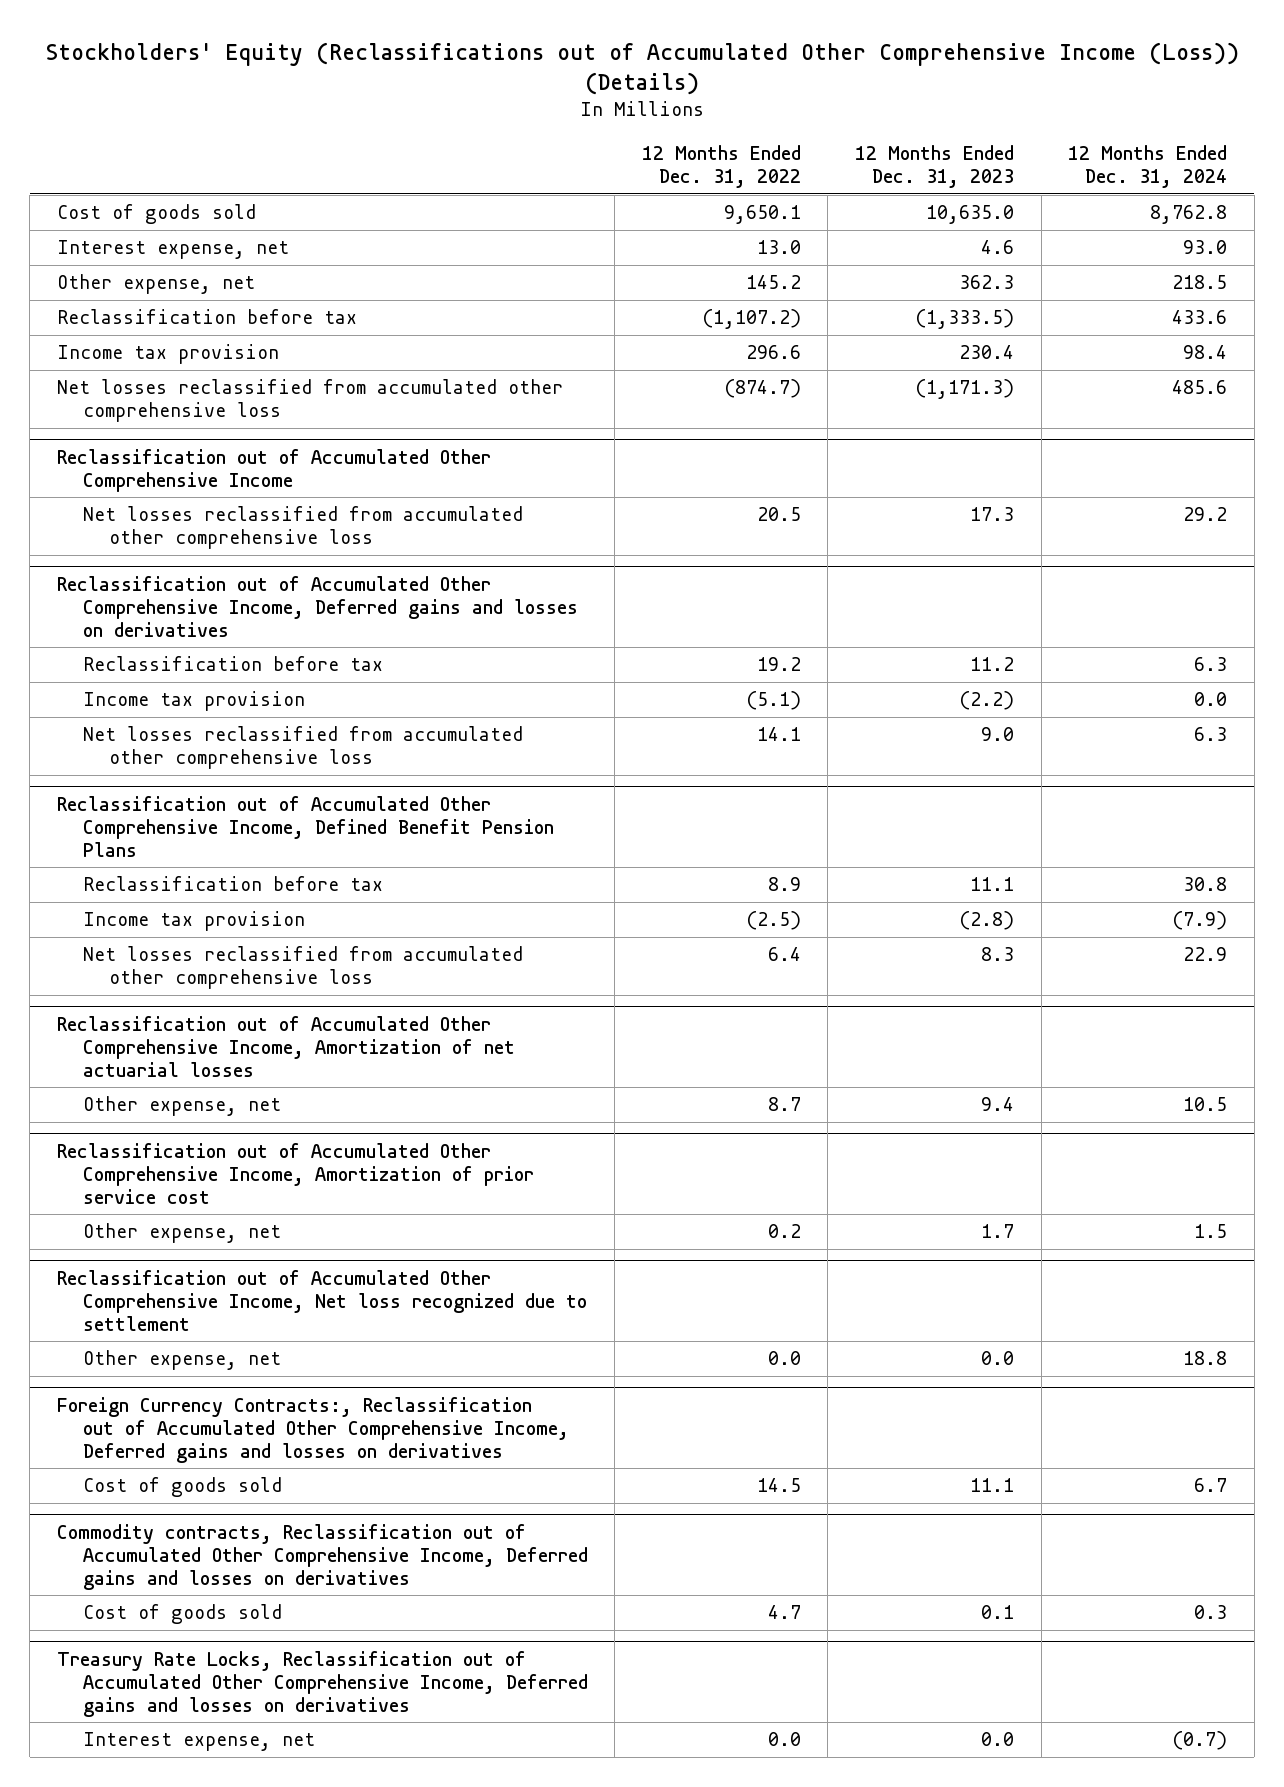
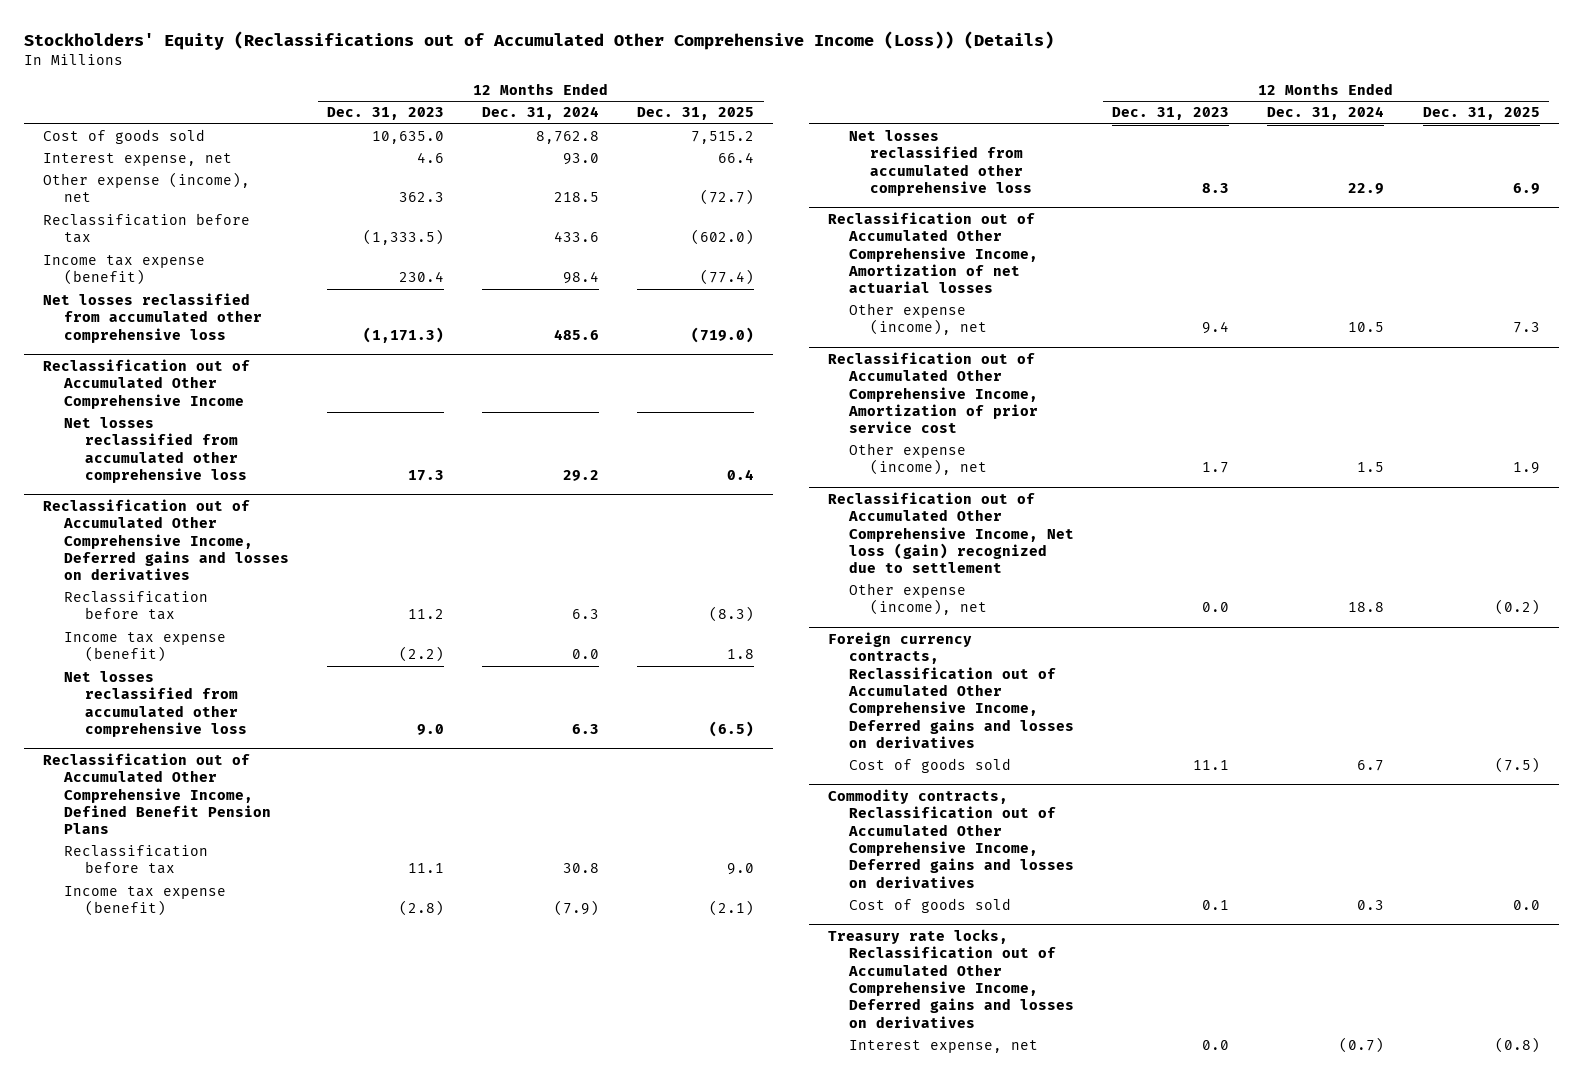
[641,145,801,189] 12 Months Ended Dec. 31, 2022 -> none
none -> [637,107,755,121] Dec. 31, 2025
[56,274,255,295] Other expense, net -> [42,172,250,203] Other expense (income), net
[56,344,279,365] Income tax provision -> [42,255,205,286] Income tax expense (benefit)
[82,691,305,712] Income tax provision -> [63,632,226,663] Income tax expense (benefit)
[82,911,305,932] Income tax provision -> [63,886,226,917] Income tax expense (benefit)
[82,1096,281,1117] Other expense, net -> [849,303,988,336] Other expense (income), net
[82,1223,281,1244] Other expense, net -> [849,443,988,476] Other expense (income), net
[56,1269,587,1331] Reclassification out of Accumulated Other Comprehensive Income, Net loss recognized due to settlement -> [828,491,1075,574] Reclassification out of Accumulated Other Comprehensive Income, Net loss (gain) recognized due to settlement
[82,1350,281,1371] Other expense, net -> [849,583,988,616] Other expense (income), net
[56,1396,569,1463] Foreign Currency Contracts:, Reclassification out of Accumulated Other Comprehensive Income, Deferred gains and losses on derivatives -> [828,631,1075,749] Foreign currency contracts, Reclassification out of Accumulated Other Comprehensive Income, Deferred gains and losses on derivatives
[56,1650,588,1717] Treasury Rate Locks, Reclassification out of Accumulated Other Comprehensive Income, Deferred gains and losses on derivatives -> [828,928,1075,1028] Treasury rate locks, Reclassification out of Accumulated Other Comprehensive Income, Deferred gains and losses on derivatives

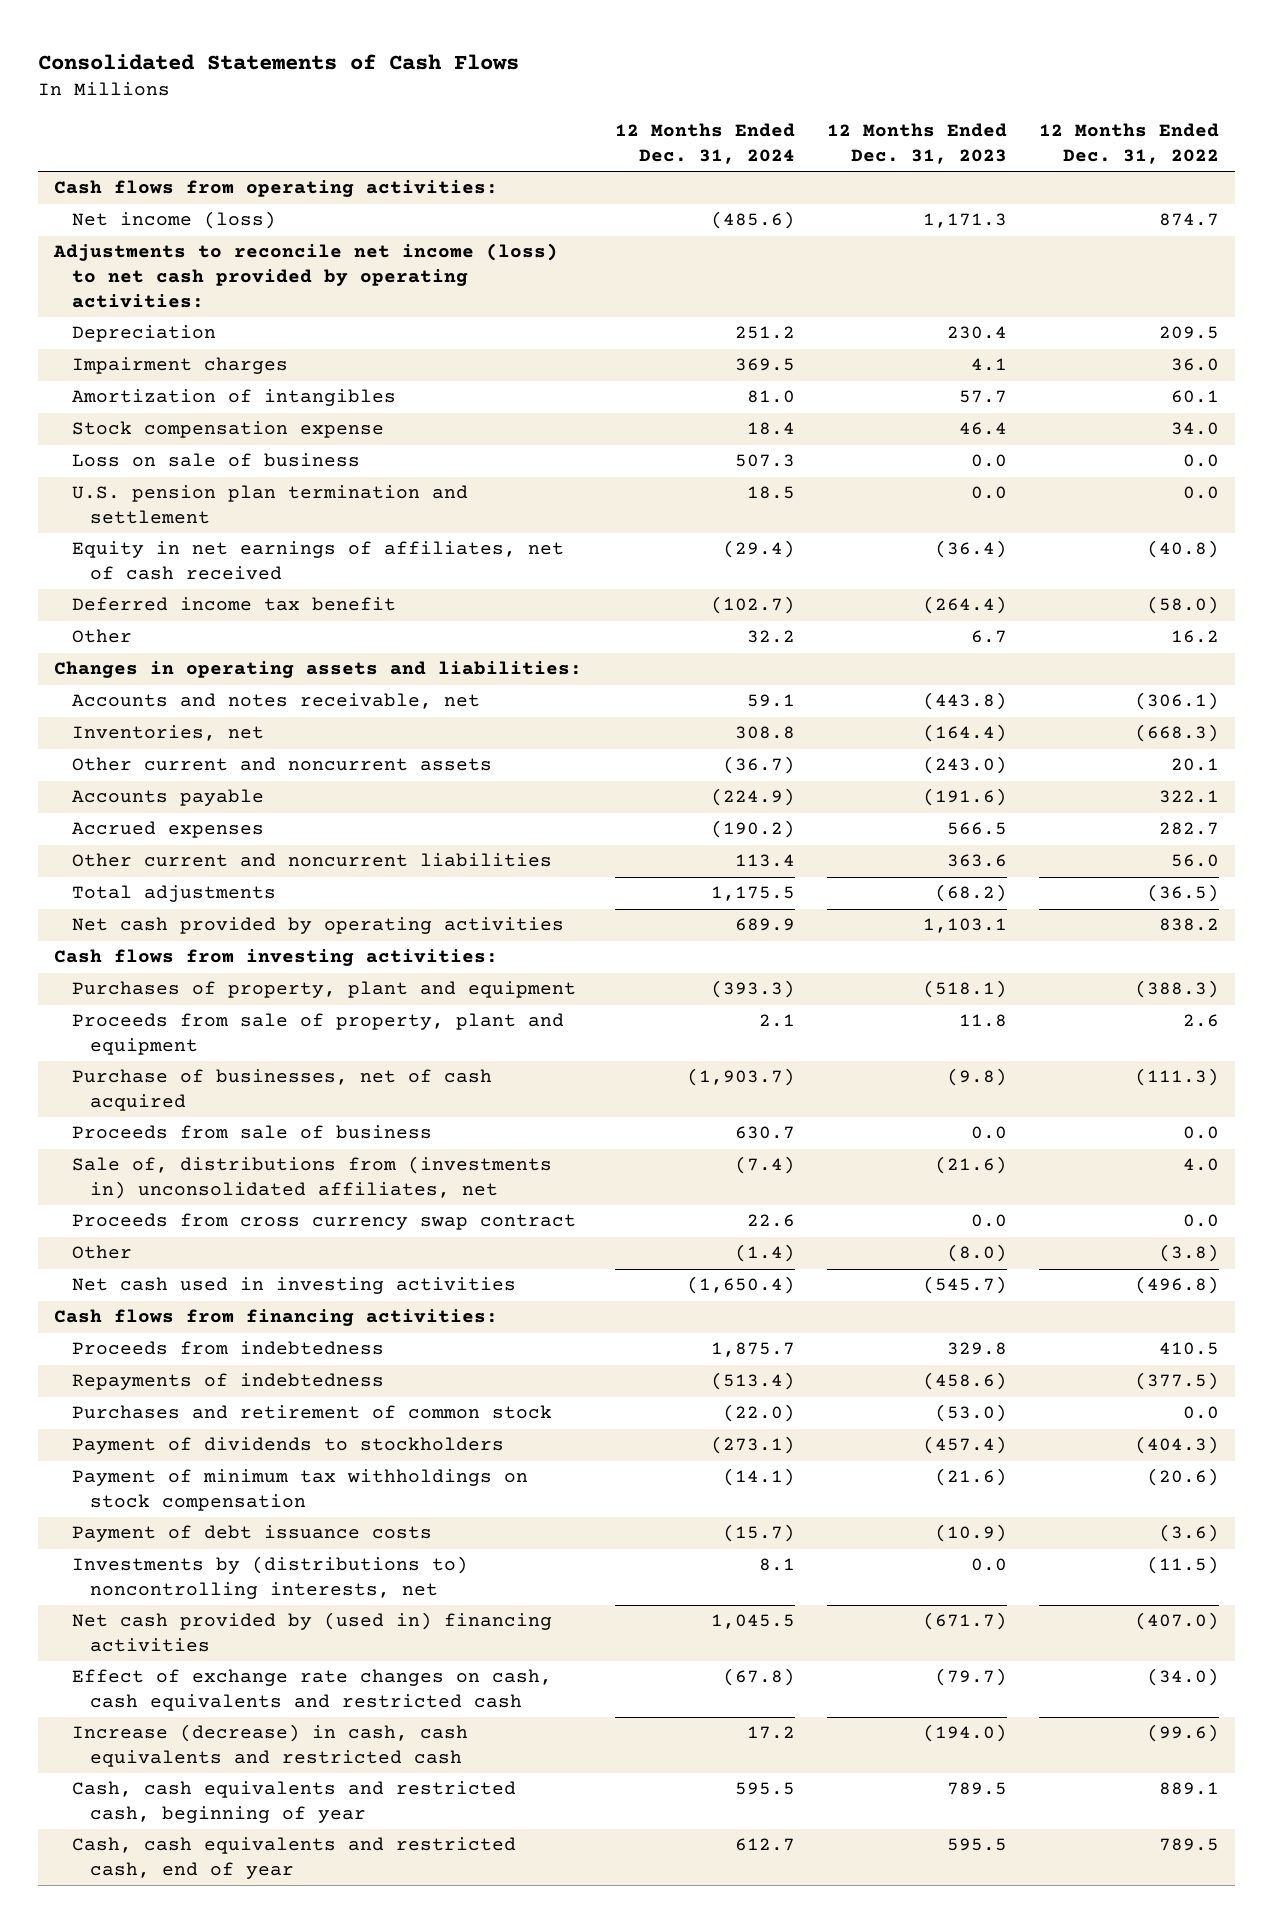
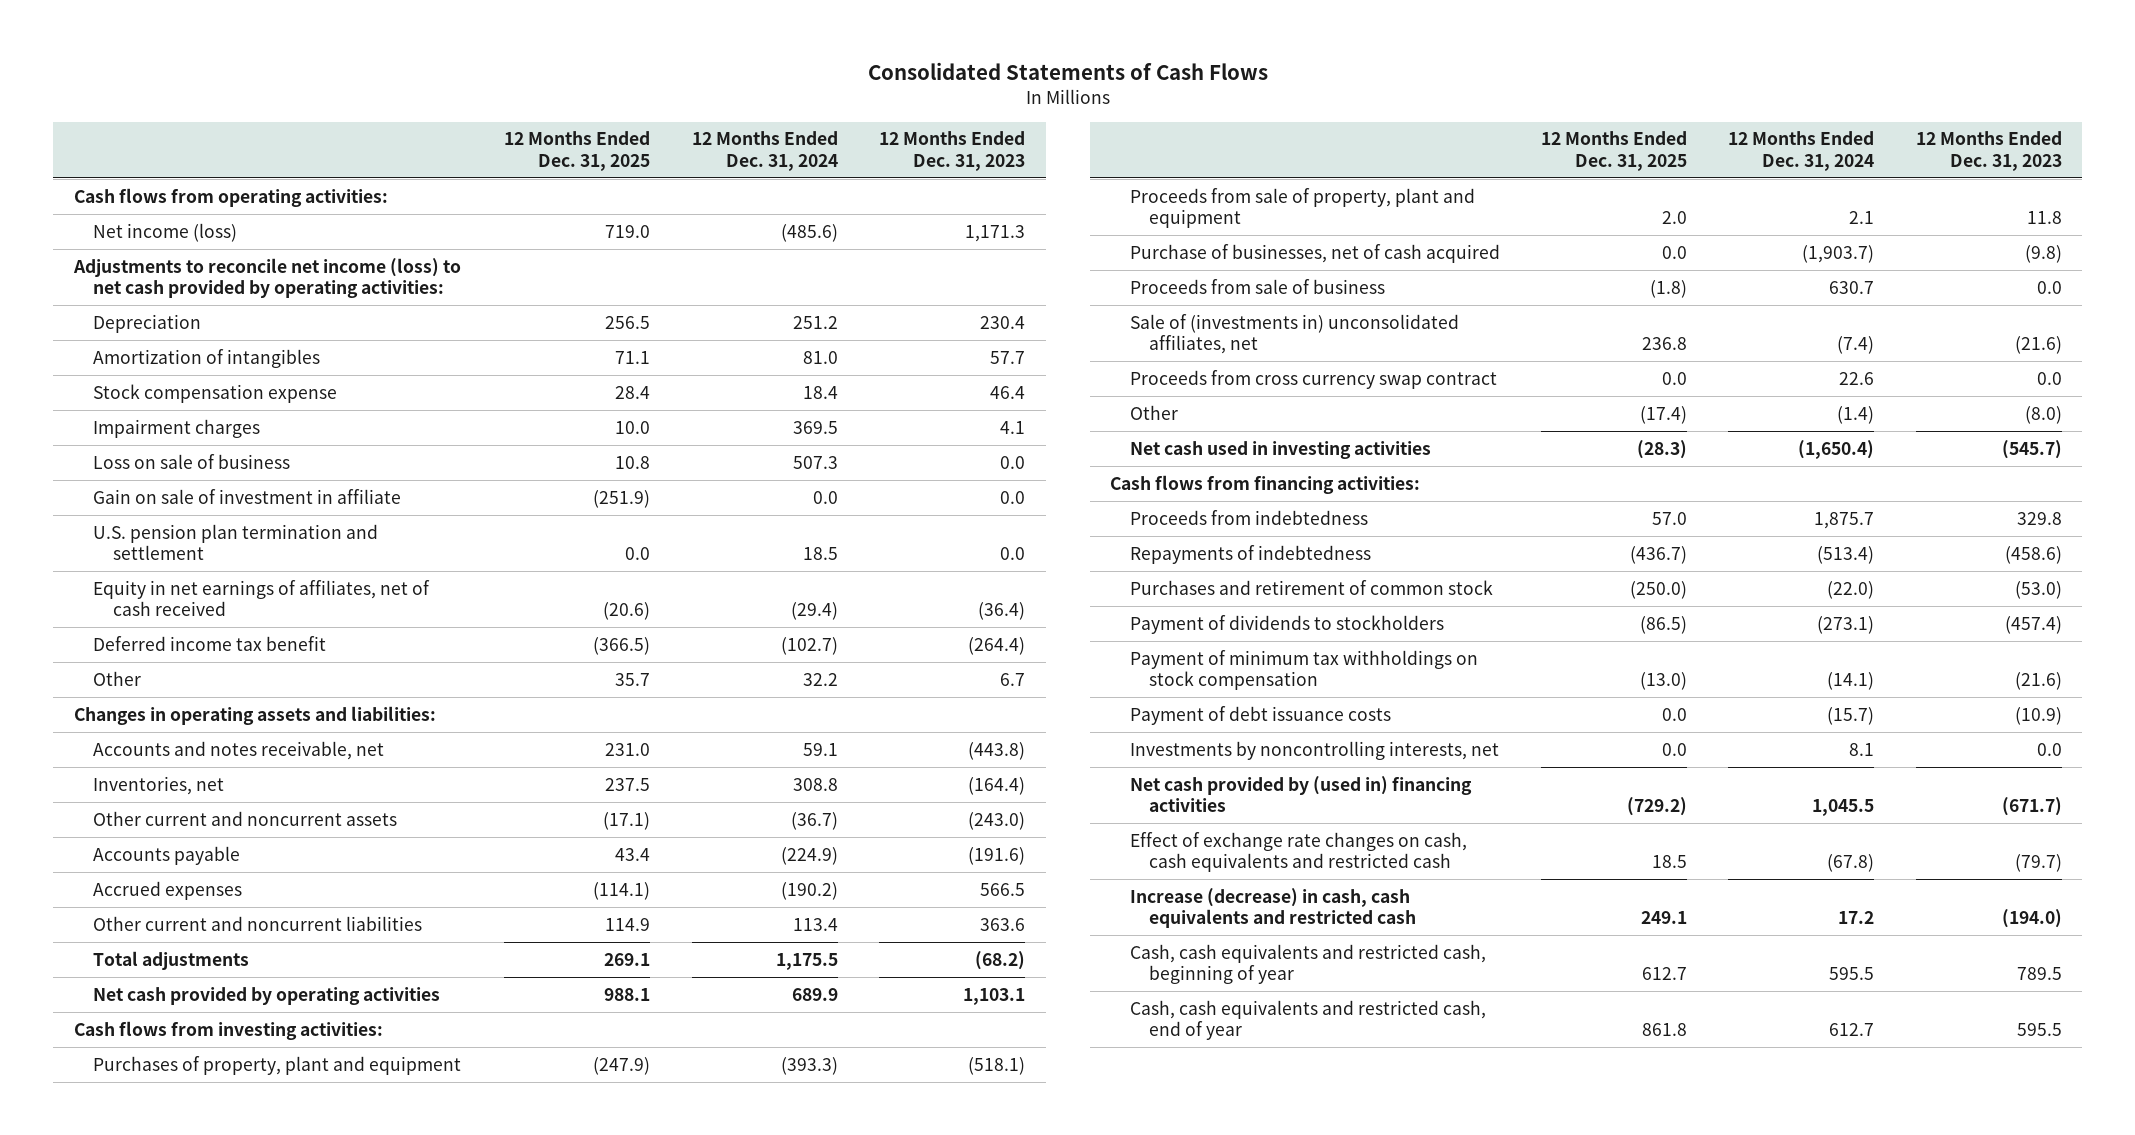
[1039,123,1220,165] 12 Months Ended Dec. 31, 2022 -> none
none -> [504,131,651,171] 12 Months Ended Dec. 31, 2025
[72,357,289,375] Impairment charges -> [93,418,261,438] Impairment charges
none -> [93,488,402,504] Gain on sale of investment in affiliate
[72,1156,553,1200] Sale of, distributions from (investments in) unconsolidated affiliates, net -> [1129,313,1459,354] Sale of (investments in) unconsolidated affiliates, net
[72,1556,469,1600] Investments by (distributions to) noncontrolling interests, net -> [1129,740,1499,760] Investments by noncontrolling interests, net

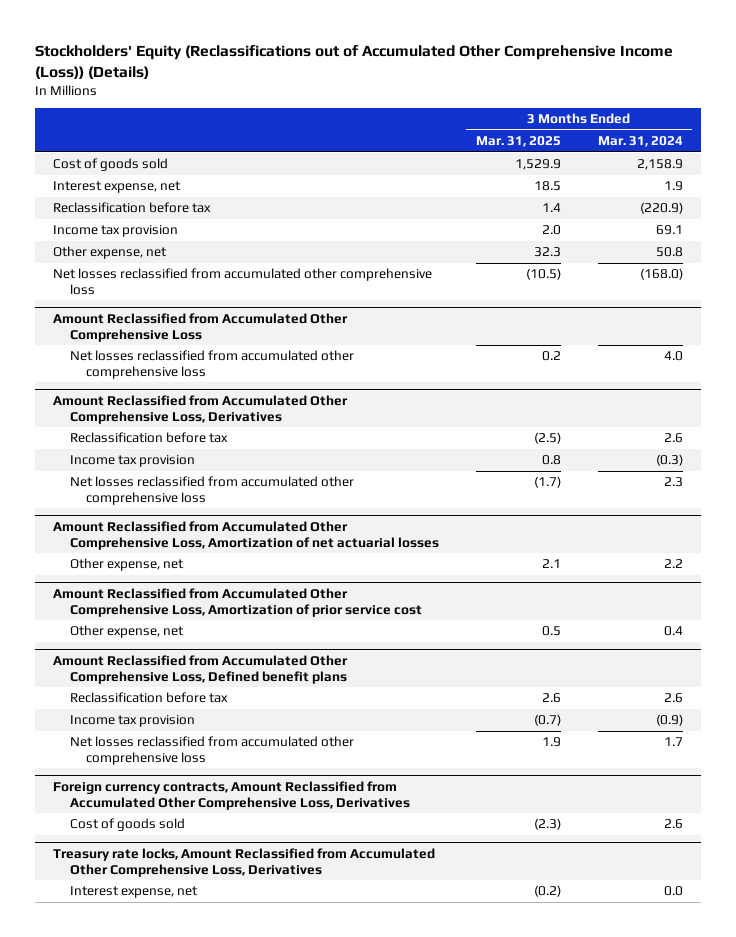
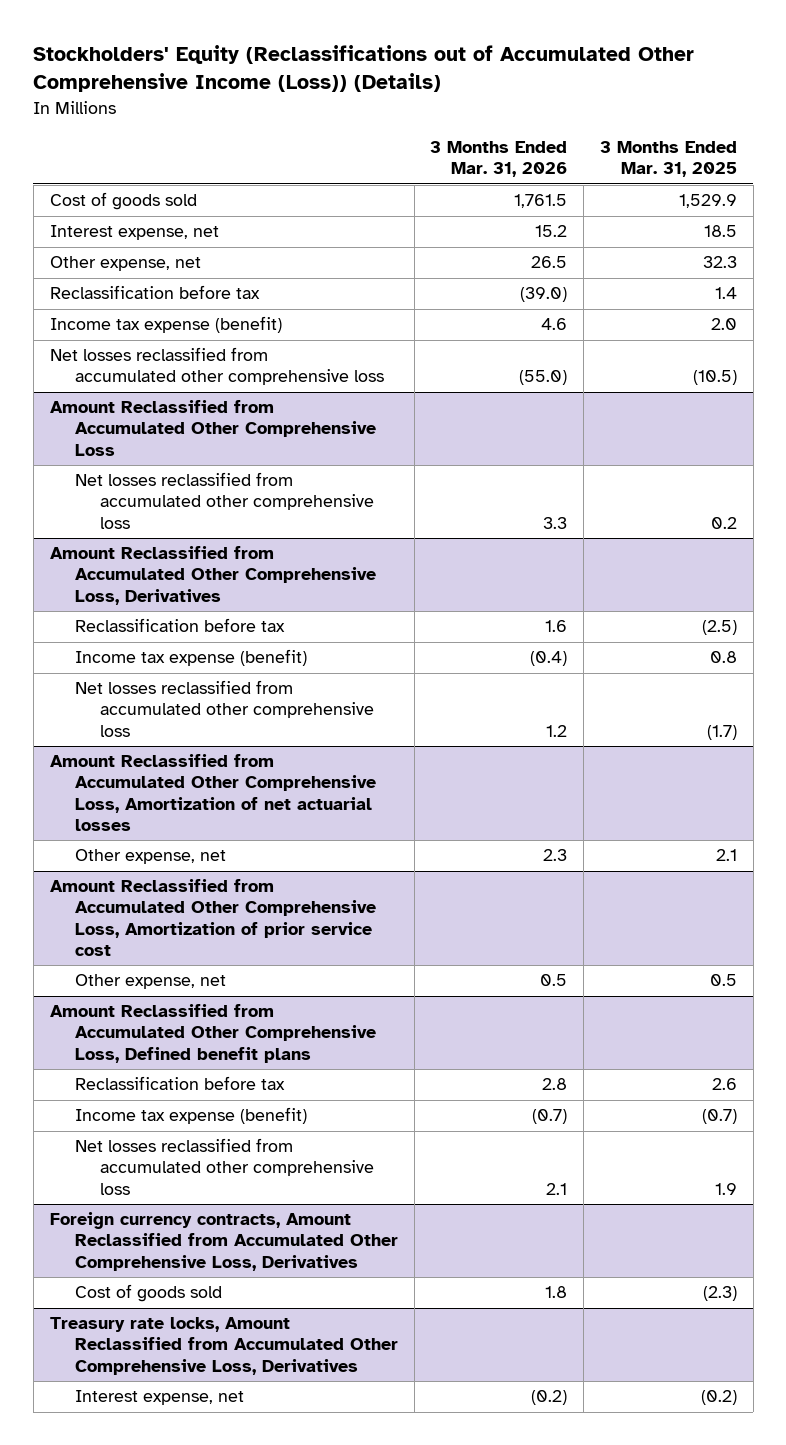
[597,136,683,148] Mar. 31, 2024 -> none
none -> [430,141,568,178] 3 Months Ended Mar. 31, 2026
[53,225,179,238] Income tax provision -> none
[53,202,212,214] Reclassification before tax -> [49,285,260,300] Reclassification before tax
none -> [49,316,282,334] Income tax expense (benefit)
[69,455,195,468] Income tax provision -> [74,649,307,667] Income tax expense (benefit)
[69,715,195,728] Income tax provision -> [74,1107,307,1125] Income tax expense (benefit)

